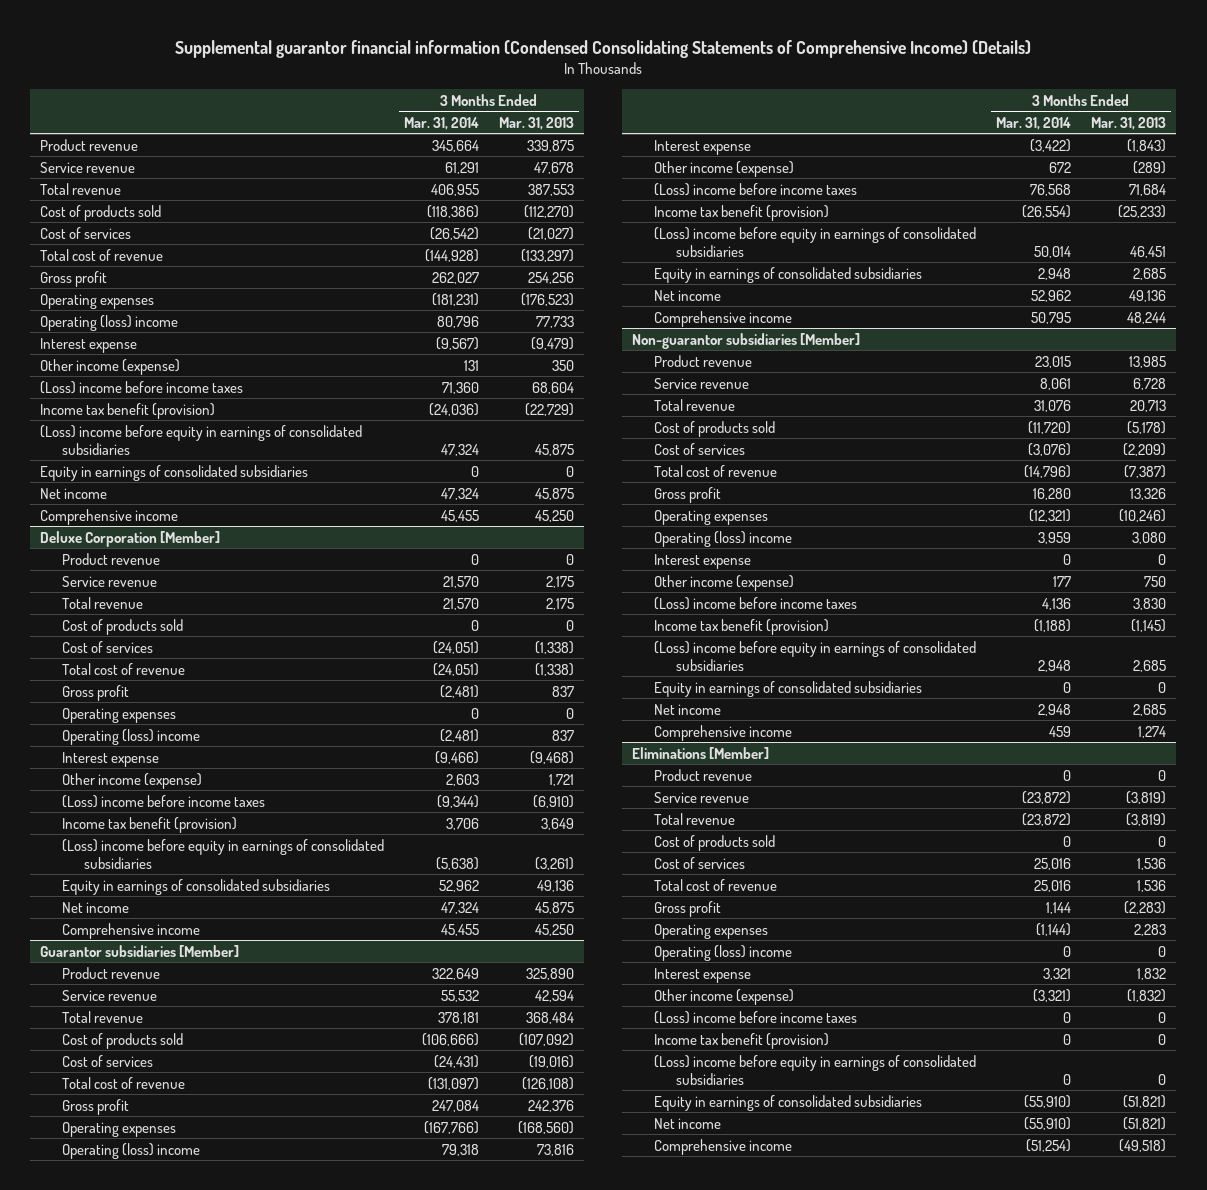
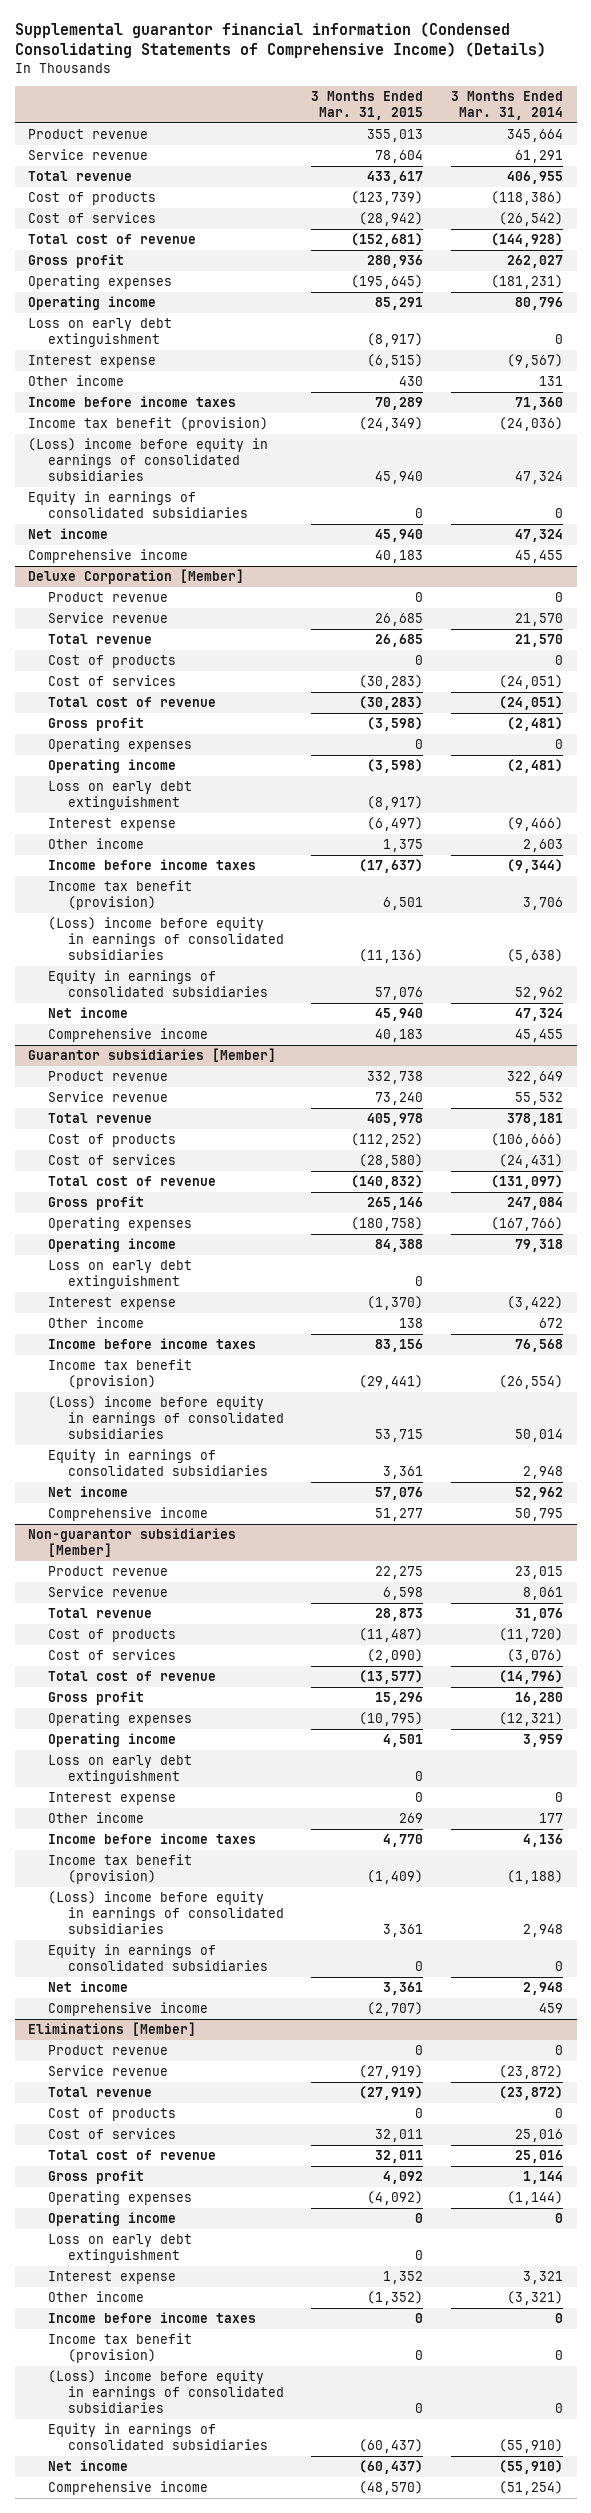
[499,116,575,130] Mar. 31, 2013 -> none
none -> [311,90,424,120] 3 Months Ended Mar. 31, 2015
[40,204,162,221] Cost of products sold -> [28,192,157,206] Cost of products
[40,314,179,331] Operating (loss) income -> [28,296,157,311] Operating income
none -> [28,318,173,348] Loss on early debt extinguishment
[40,358,181,375] Other income (expense) -> [28,375,125,387] Other income
[40,380,244,394] (Loss) income before income taxes -> [28,396,237,408] Income before income taxes
[62,618,184,635] Cost of products sold -> [48,655,177,669] Cost of products
[62,728,201,745] Operating (loss) income -> [48,759,177,774] Operating income
none -> [48,781,193,811] Loss on early debt extinguishment
[62,772,203,789] Other income (expense) -> [48,838,145,850] Other income
[62,794,266,808] (Loss) income before income taxes -> [48,859,257,871] Income before income taxes
[62,1032,184,1049] Cost of products sold -> [48,1134,177,1148] Cost of products
[62,1142,201,1159] Operating (loss) income -> [48,1238,177,1253] Operating income
none -> [48,1260,193,1290] Loss on early debt extinguishment
[654,160,795,177] Other income (expense) -> [48,1317,145,1329] Other income
[654,182,858,196] (Loss) income before income taxes -> [48,1338,257,1350] Income before income taxes
[654,420,776,437] Cost of products sold -> [48,1629,177,1643] Cost of products
[654,530,793,547] Operating (loss) income -> [48,1733,177,1748] Operating income
none -> [48,1755,193,1785] Loss on early debt extinguishment
[654,574,795,591] Other income (expense) -> [48,1812,145,1824] Other income
[654,596,858,610] (Loss) income before income taxes -> [48,1833,257,1845] Income before income taxes
[654,834,776,851] Cost of products sold -> [48,2108,177,2122] Cost of products
[654,944,793,961] Operating (loss) income -> [48,2212,177,2227] Operating income
none -> [48,2234,193,2264] Loss on early debt extinguishment
[654,988,795,1005] Other income (expense) -> [48,2291,145,2303] Other income
[654,1010,858,1024] (Loss) income before income taxes -> [48,2312,257,2324] Income before income taxes

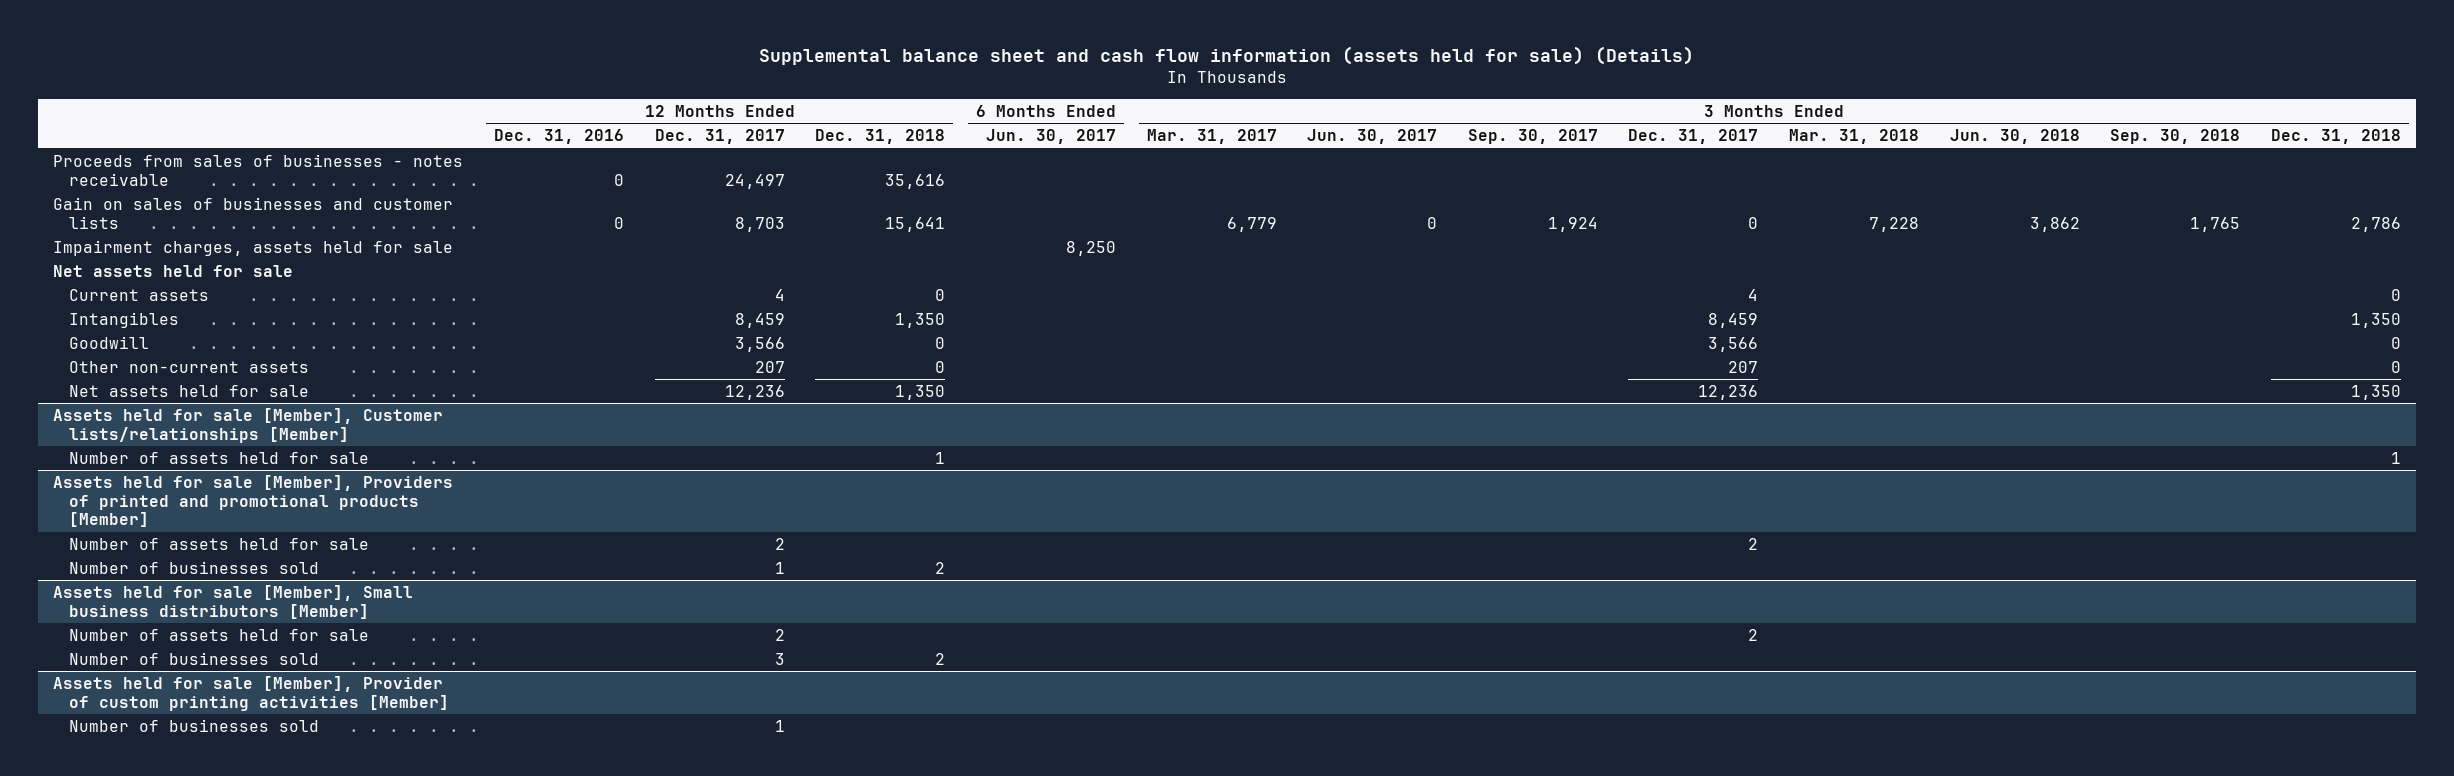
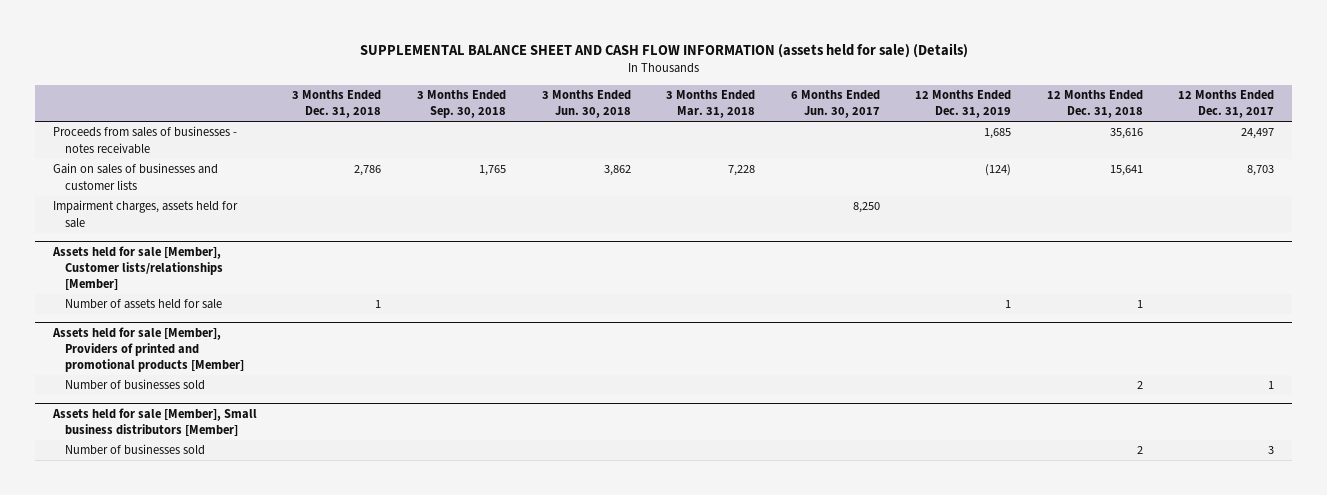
[759,46,1695,66] Supplemental balance sheet and cash flow information (assets held for sale) (Details) -> [359,42,968,58] SUPPLEMENTAL BALANCE SHEET AND CASH FLOW INFORMATION (assets held for sale) (Details)
[494,129,625,145] Dec. 31, 2016 -> none
[1146,129,1277,145] Mar. 31, 2017 -> none
[1307,129,1438,145] Jun. 30, 2017 -> none
[1467,129,1598,145] Sep. 30, 2017 -> none
[1628,129,1759,145] Dec. 31, 2017 -> none
none -> [915,90,1012,119] 12 Months Ended Dec. 31, 2019
[53,264,294,277] Net assets held for sale -> none
[69,288,210,301] Current assets -> none
[69,311,180,328] Intangibles -> none
[69,335,150,349] Goodwill -> none
[69,360,310,373] Other non-current assets -> none
[69,384,310,397] Net assets held for sale -> none
[69,537,370,550] Number of assets held for sale -> none
[69,628,370,641] Number of assets held for sale -> none
[53,675,450,711] Assets held for sale [Member], Provider of custom printing activities [Member] -> none
[69,718,320,732] Number of businesses sold -> none

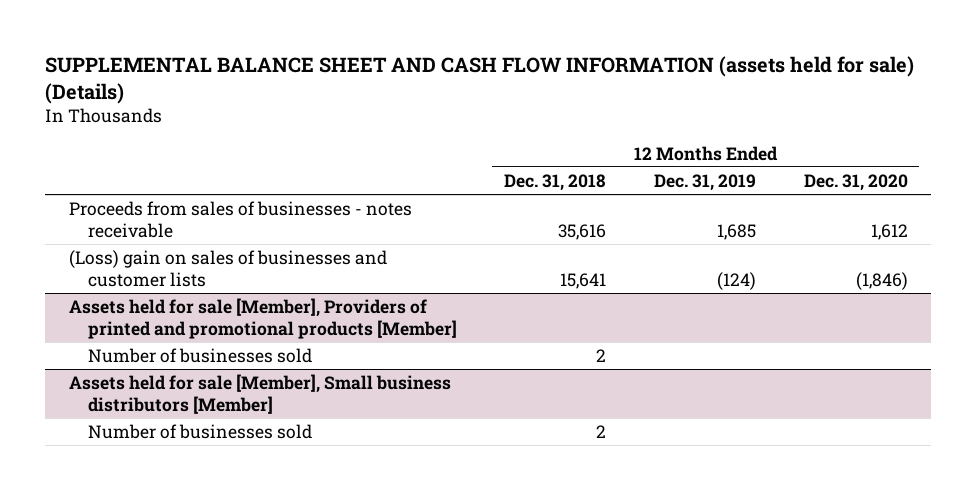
[292,90,382,119] 3 Months Ended Dec. 31, 2018 -> none
[417,90,507,119] 3 Months Ended Sep. 30, 2018 -> none
[541,90,631,119] 3 Months Ended Jun. 30, 2018 -> none
[666,90,756,119] 3 Months Ended Mar. 31, 2018 -> none
[790,90,880,119] 6 Months Ended Jun. 30, 2017 -> none
[1178,90,1275,119] 12 Months Ended Dec. 31, 2017 -> none
none -> [803,173,908,191] Dec. 31, 2020
[52,200,238,228] Impairment charges, assets held for sale -> none
[51,245,223,291] Assets held for sale [Member], Customer lists/relationships [Member] -> none
[64,299,222,310] Number of assets held for sale -> none
[52,163,218,190] Gain on sales of businesses and customer lists -> [69,249,388,287] (Loss) gain on sales of businesses and customer lists

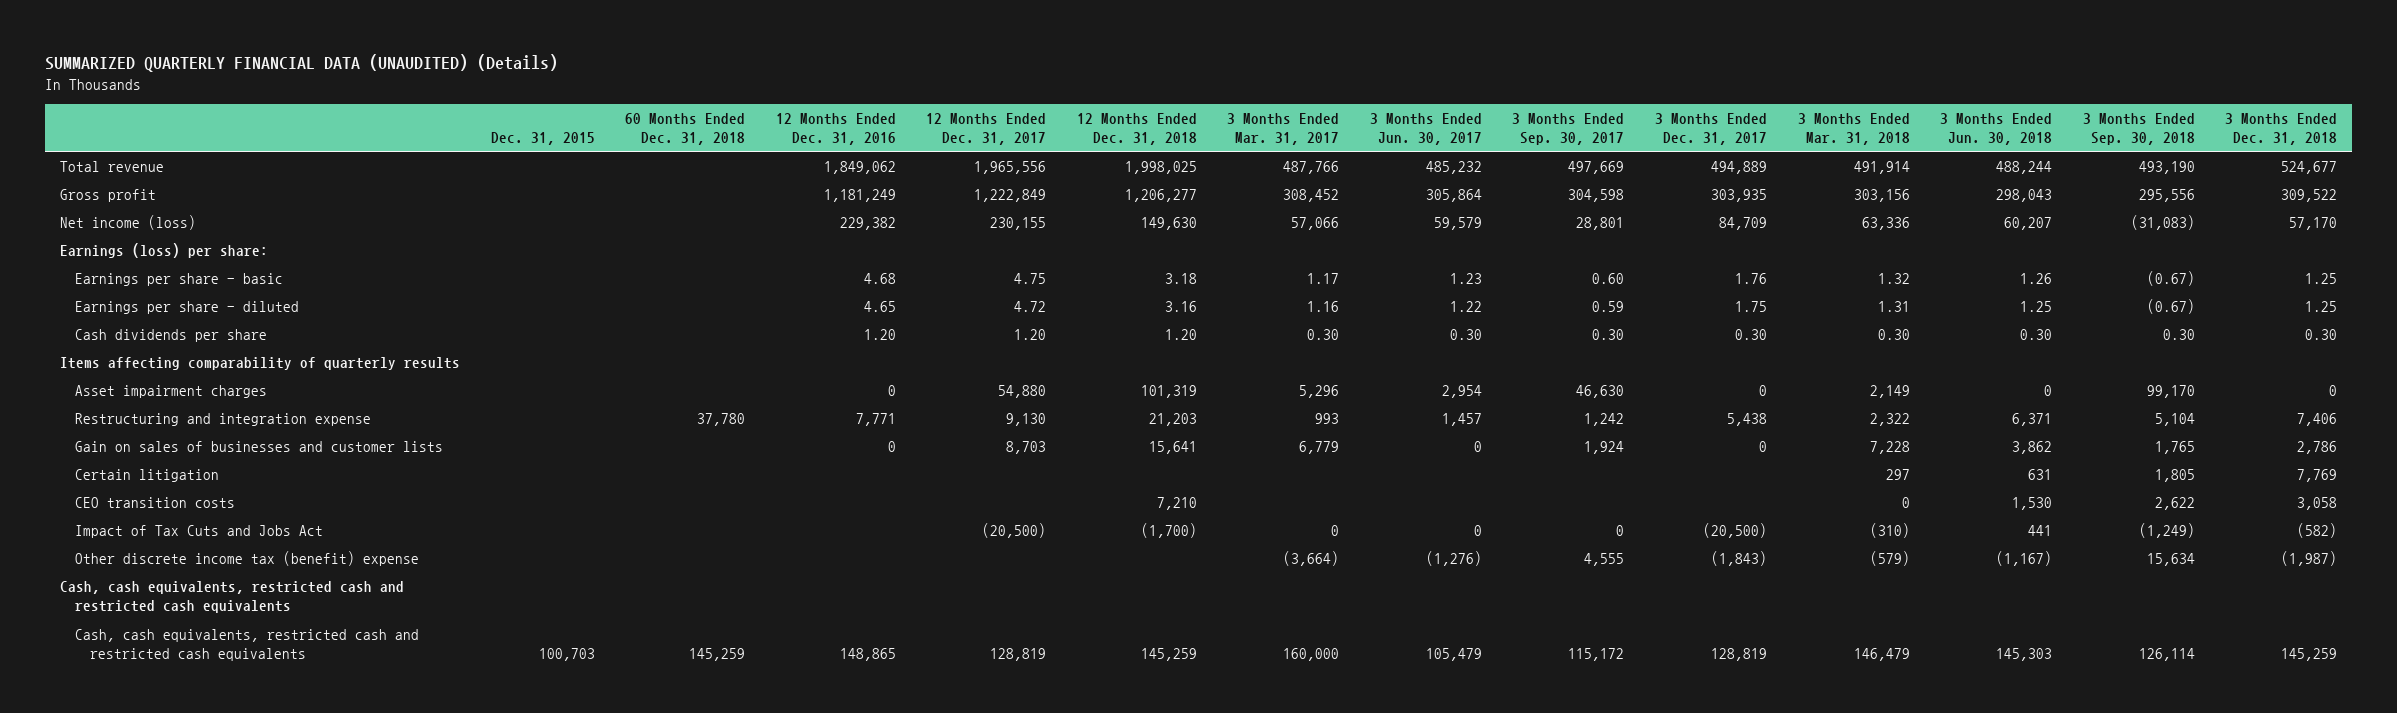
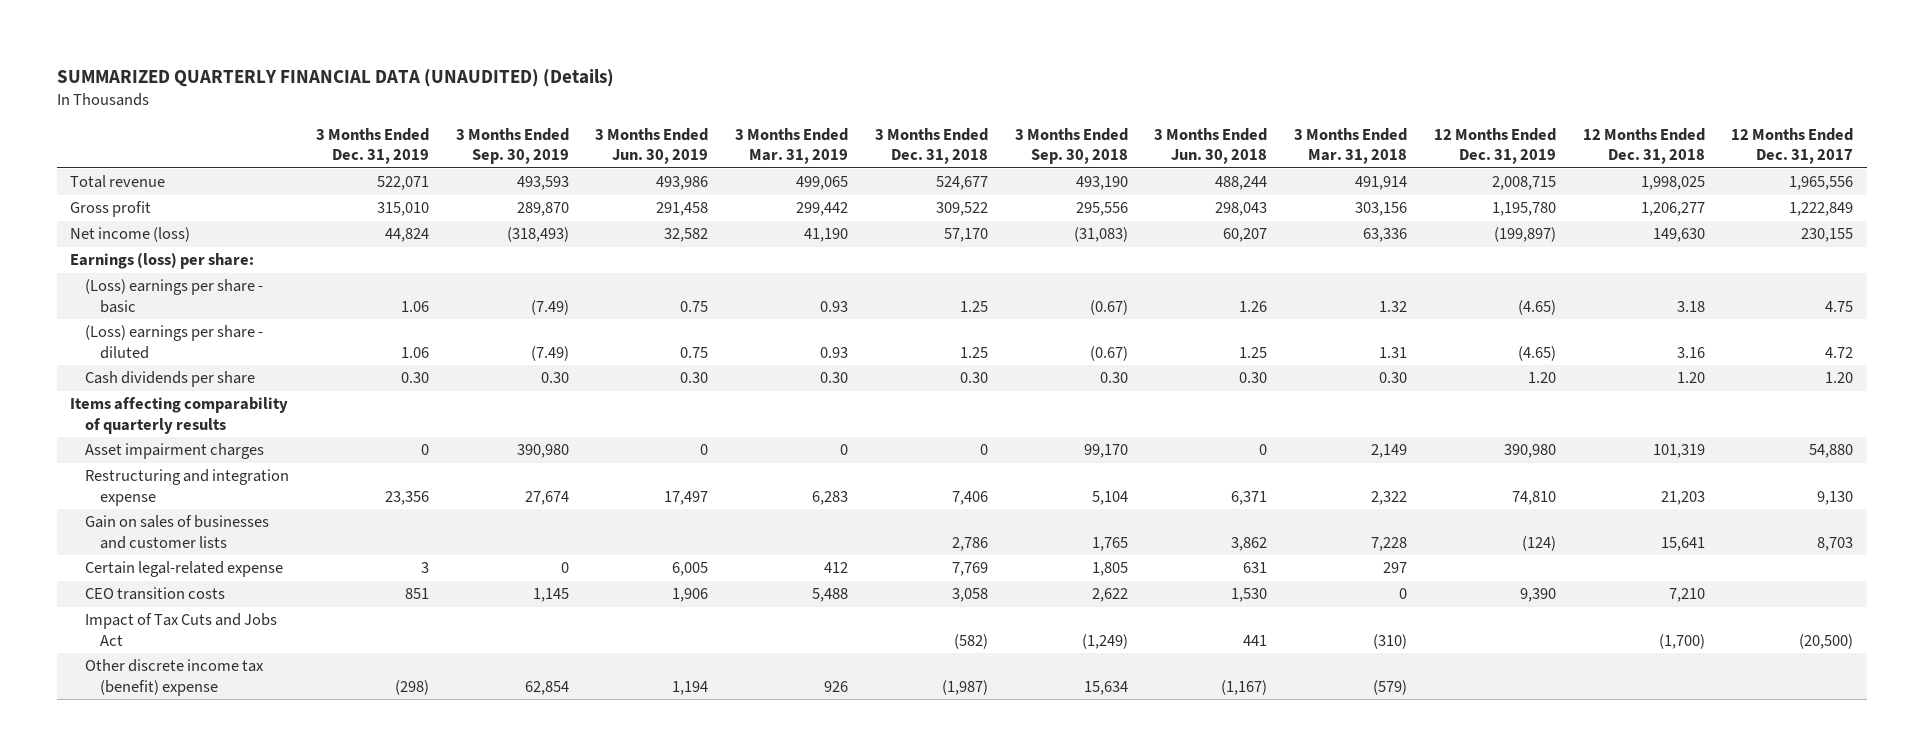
[490,132,595,146] Dec. 31, 2015 -> none
[625,112,746,146] 60 Months Ended Dec. 31, 2018 -> none
[775,112,896,146] 12 Months Ended Dec. 31, 2016 -> none
[1227,112,1340,146] 3 Months Ended Mar. 31, 2017 -> none
[1369,112,1482,146] 3 Months Ended Jun. 30, 2017 -> none
[1512,112,1625,146] 3 Months Ended Sep. 30, 2017 -> none
[1655,112,1768,146] 3 Months Ended Dec. 31, 2017 -> none
none -> [316,127,430,165] 3 Months Ended Dec. 31, 2019
none -> [455,127,569,165] 3 Months Ended Sep. 30, 2019
none -> [595,127,709,165] 3 Months Ended Jun. 30, 2019
none -> [735,127,849,165] 3 Months Ended Mar. 31, 2019
none -> [1433,127,1556,165] 12 Months Ended Dec. 31, 2019
[75,272,284,286] Earnings per share - basic -> [85,279,264,313] (Loss) earnings per share - basic
[75,300,300,314] Earnings per share - diluted -> [85,325,264,359] (Loss) earnings per share - diluted
[75,468,220,482] Certain litigation -> [85,561,284,578] Certain legal-related expense
[60,580,405,614] Cash, cash equivalents, restricted cash and restricted cash equivalents -> none
[75,628,420,662] Cash, cash equivalents, restricted cash and restricted cash equivalents -> none

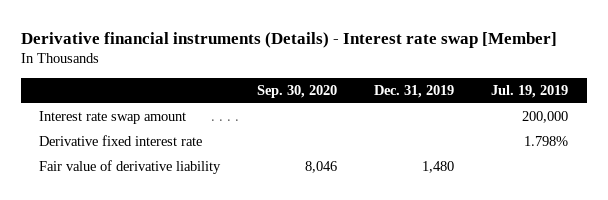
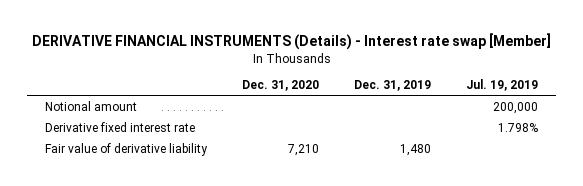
[20,31,557,48] Derivative financial instruments (Details) - Interest rate swap [Member] -> [31,33,551,51] DERIVATIVE FINANCIAL INSTRUMENTS (Details) - Interest rate swap [Member]
[257,85,338,99] Sep. 30, 2020 -> none
none -> [242,80,320,92] Dec. 31, 2020
[39,111,187,125] Interest rate swap amount -> [44,100,137,111] Notional amount

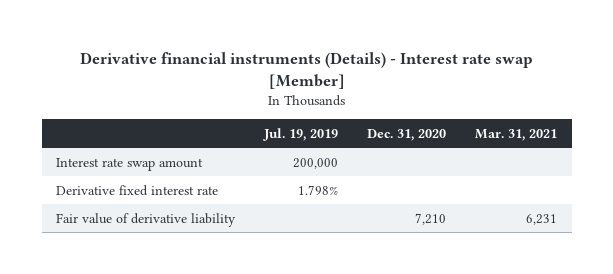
[31,33,551,51] DERIVATIVE FINANCIAL INSTRUMENTS (Details) - Interest rate swap [Member] -> [79,51,533,89] Derivative financial instruments (Details) - Interest rate swap [Member]
[354,80,432,92] Dec. 31, 2019 -> none
none -> [475,128,558,141] Mar. 31, 2021
[44,100,137,111] Notional amount -> [56,157,204,171] Interest rate swap amount

